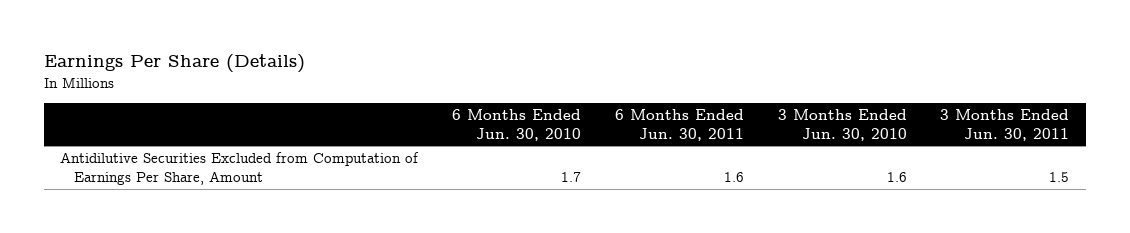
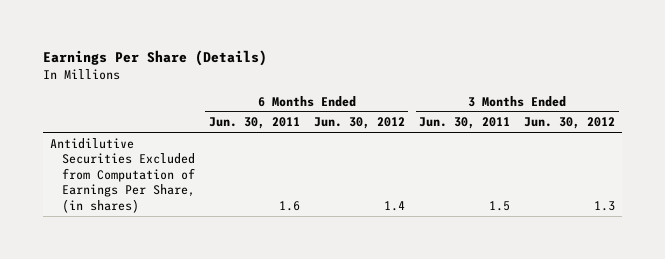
[452,109,582,141] 6 Months Ended Jun. 30, 2010 -> none
[777,109,907,141] 3 Months Ended Jun. 30, 2010 -> none
none -> [313,117,405,130] Jun. 30, 2012
none -> [524,117,616,130] Jun. 30, 2012
[60,152,420,185] Antidilutive Securities Excluded from Computation of Earnings Per Share, Amount -> [49,137,195,214] Antidilutive Securities Excluded from Computation of Earnings Per Share, (in shares)

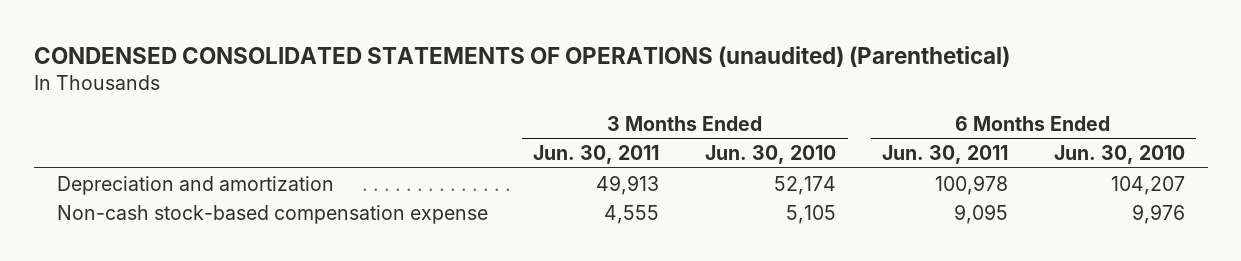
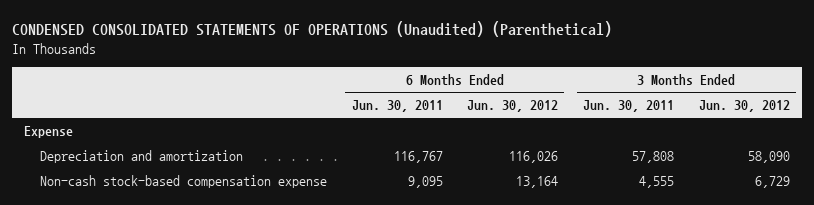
[33,45,1010,67] CONDENSED CONSOLIDATED STATEMENTS OF OPERATIONS (unaudited) (Parenthetical) -> [12,20,613,37] CONDENSED CONSOLIDATED STATEMENTS OF OPERATIONS (Unaudited) (Parenthetical)
[705,145,837,165] Jun. 30, 2010 -> none
[1053,145,1185,165] Jun. 30, 2010 -> none
none -> [467,100,559,113] Jun. 30, 2012
none -> [698,100,790,113] Jun. 30, 2012
none -> [24,126,74,139] Expense
[596,174,660,195] 49,913 -> [631,151,674,164] 57,808
[935,174,1009,195] 100,978 -> [393,151,443,164] 116,767

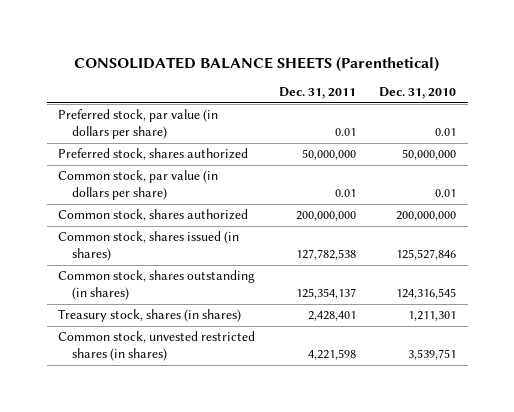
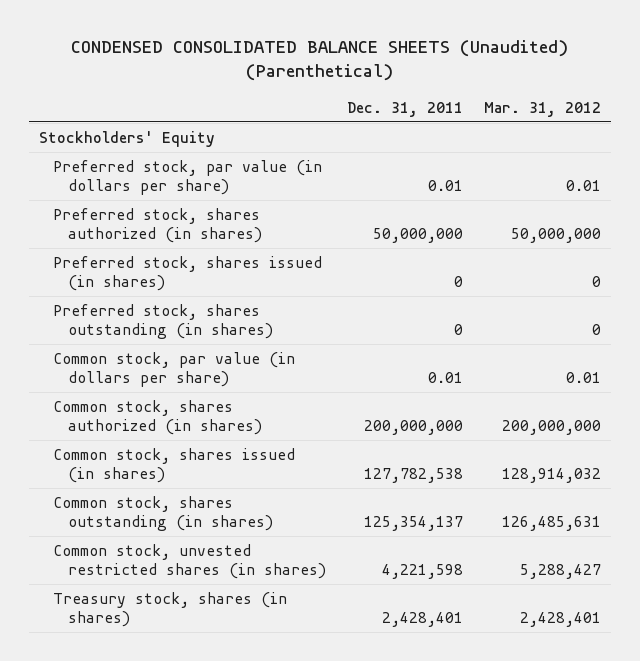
[74,56,440,72] CONSOLIDATED BALANCE SHEETS (Parenthetical) -> [70,39,568,82] CONDENSED CONSOLIDATED BALANCE SHEETS (Unaudited) (Parenthetical)
[378,87,456,100] Dec. 31, 2010 -> none
none -> [483,101,601,117] Mar. 31, 2012
none -> [39,130,216,147] Stockholders' Equity
[58,148,249,161] Preferred stock, shares authorized -> [53,207,262,244] Preferred stock, shares authorized (in shares)
none -> [53,255,323,292] Preferred stock, shares issued (in shares)
none -> [53,303,273,340] Preferred stock, shares outstanding (in shares)
[58,209,249,222] Common stock, shares authorized -> [53,399,262,436] Common stock, shares authorized (in shares)
[58,309,242,323] Treasury stock, shares (in shares) -> [53,591,288,628] Treasury stock, shares (in shares)

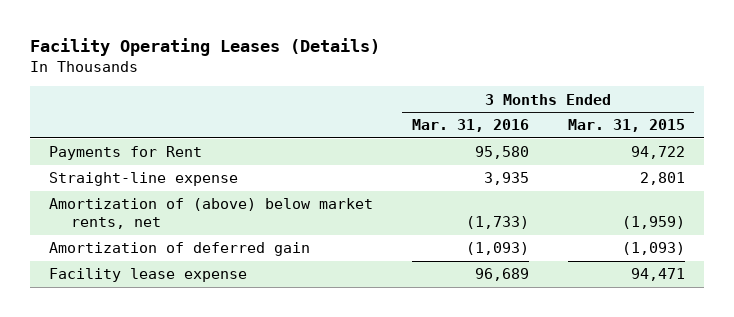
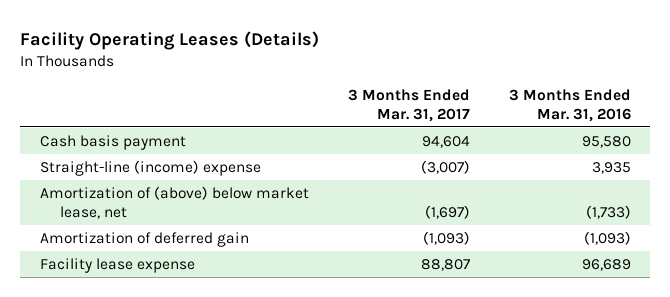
[567,119,685,133] Mar. 31, 2015 -> none
none -> [347,88,470,122] 3 Months Ended Mar. 31, 2017
[49,146,203,161] Payments for Rent -> [39,135,186,151] Cash basis payment
[49,172,239,187] Straight-line expense -> [39,160,261,177] Straight-line (income) expense
[49,198,374,229] Amortization of (above) below market rents, net -> [39,186,309,219] Amortization of (above) below market lease, net

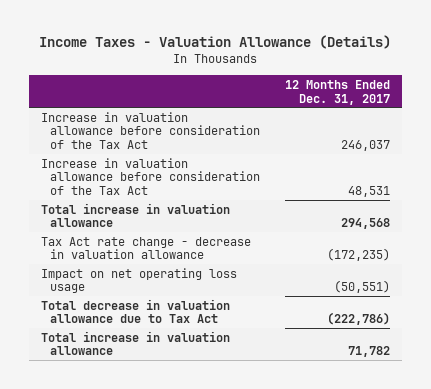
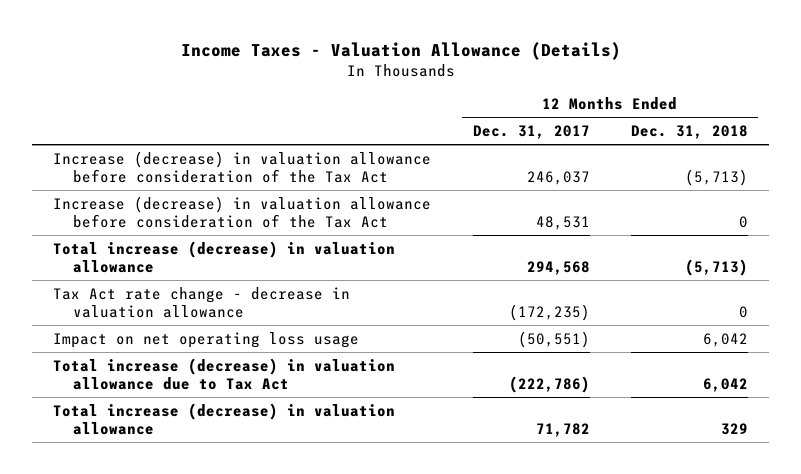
none -> [630,124,748,139] Dec. 31, 2018
[40,111,261,150] Increase in valuation allowance before consideration of the Tax Act -> [53,150,432,184] Increase (decrease) in valuation allowance before consideration of the Tax Act
[40,157,261,196] Increase in valuation allowance before consideration of the Tax Act -> [53,195,432,229] Increase (decrease) in valuation allowance before consideration of the Tax Act
[40,202,230,228] Total increase in valuation allowance -> [53,240,396,274] Total increase (decrease) in valuation allowance
[40,298,230,324] Total decrease in valuation allowance due to Tax Act -> [53,357,396,391] Total increase (decrease) in valuation allowance due to Tax Act
[40,330,230,356] Total increase in valuation allowance -> [53,402,396,436] Total increase (decrease) in valuation allowance

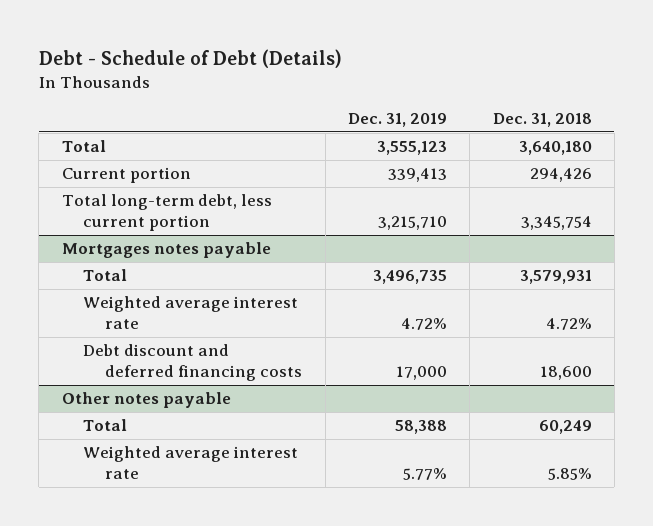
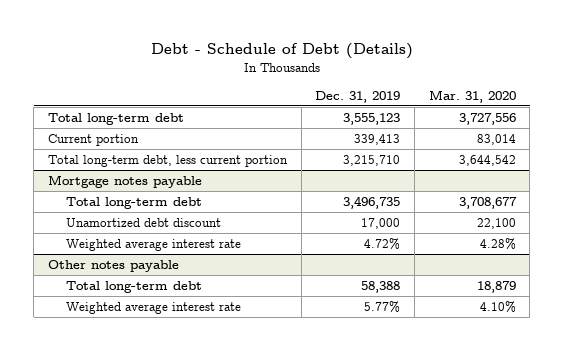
[492,112,592,127] Dec. 31, 2018 -> none
none -> [428,89,516,103] Mar. 31, 2020
[61,140,106,153] Total -> [47,112,184,125] Total long-term debt
[61,242,271,259] Mortgages notes payable -> [47,174,202,188] Mortgage notes payable
[83,269,128,282] Total -> [66,196,203,209] Total long-term debt
none -> [66,217,222,227] Unamortized debt discount
[83,344,303,382] Debt discount and deferred financing costs -> none
[83,419,128,432] Total -> [66,280,203,293] Total long-term debt

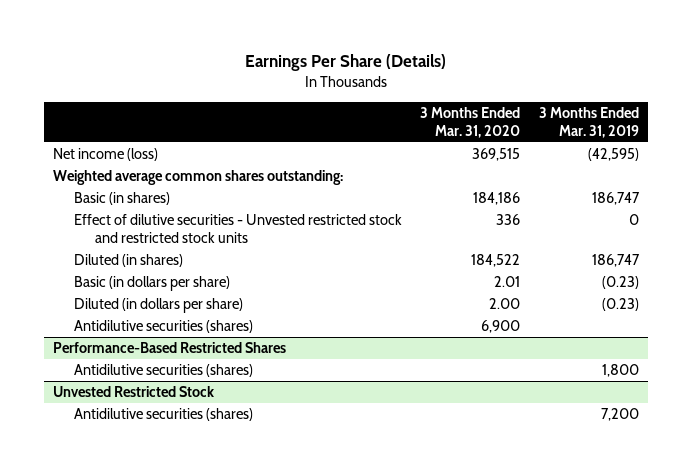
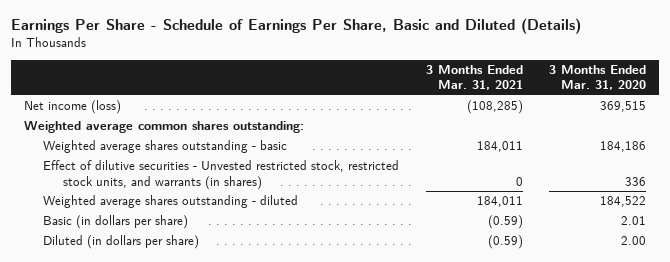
[244,53,446,71] Earnings Per Share (Details) -> [10,18,581,35] Earnings Per Share - Schedule of Earnings Per Share, Basic and Diluted (Details)
[538,106,639,138] 3 Months Ended Mar. 31, 2019 -> none
none -> [425,65,523,91] 3 Months Ended Mar. 31, 2021
[74,192,171,206] Basic (in shares) -> [43,140,288,154] Weighted average shares outstanding - basic
[74,214,403,244] Effect of dilutive securities - Unvested restricted stock and restricted stock units -> [43,160,400,190] Effect of dilutive securities - Unvested restricted stock, restricted stock units, and warrants (in shares)
[74,254,184,268] Diluted (in shares) -> [43,195,299,209] Weighted average shares outstanding - diluted
[74,320,254,334] Antidilutive securities (shares) -> none
[53,342,287,354] Performance-Based Restricted Shares -> none
[74,364,254,378] Antidilutive securities (shares) -> none
[53,386,215,398] Unvested Restricted Stock -> none
[74,408,254,422] Antidilutive securities (shares) -> none

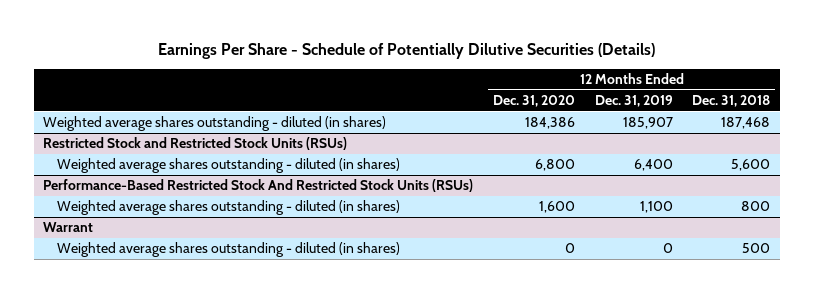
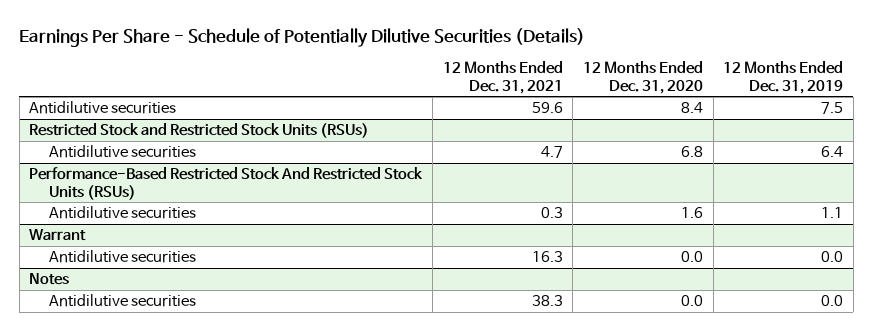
[692,95,771,108] Dec. 31, 2018 -> none
none -> [442,61,563,94] 12 Months Ended Dec. 31, 2021
[43,116,387,132] Weighted average shares outstanding - diluted (in shares) -> none
none -> [29,101,177,115] Antidilutive securities
[57,158,401,174] Weighted average shares outstanding - diluted (in shares) -> none
none -> [48,145,196,159] Antidilutive securities
[57,200,401,216] Weighted average shares outstanding - diluted (in shares) -> none
none -> [48,206,196,220] Antidilutive securities
[57,242,401,258] Weighted average shares outstanding - diluted (in shares) -> none
none -> [48,250,196,264] Antidilutive securities
none -> [29,273,70,286] Notes
none -> [48,294,196,308] Antidilutive securities

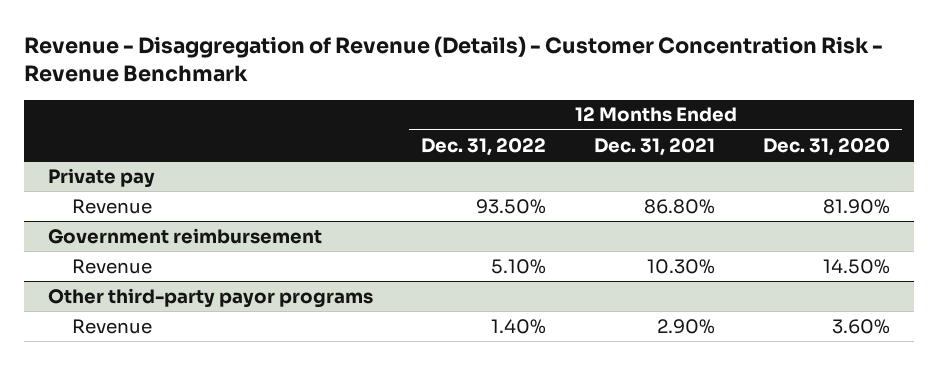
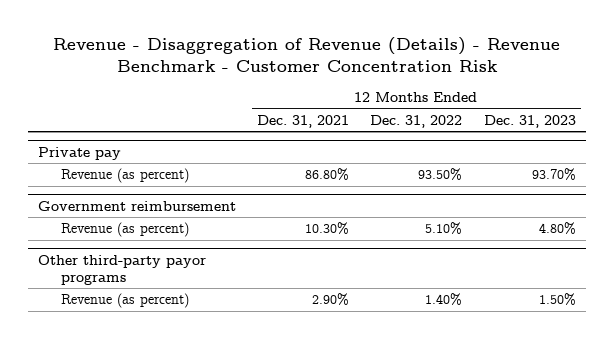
[24,35,884,83] Revenue - Disaggregation of Revenue (Details) - Customer Concentration Risk - Revenue Benchmark -> [52,36,560,73] Revenue - Disaggregation of Revenue (Details) - Revenue Benchmark - Customer Concentration Risk
[763,137,891,156] Dec. 31, 2020 -> none
none -> [483,114,576,128] Dec. 31, 2023
[72,198,153,214] Revenue -> [60,168,189,184] Revenue (as percent)
[72,258,153,274] Revenue -> [60,222,189,238] Revenue (as percent)
[72,318,153,334] Revenue -> [60,293,189,309] Revenue (as percent)

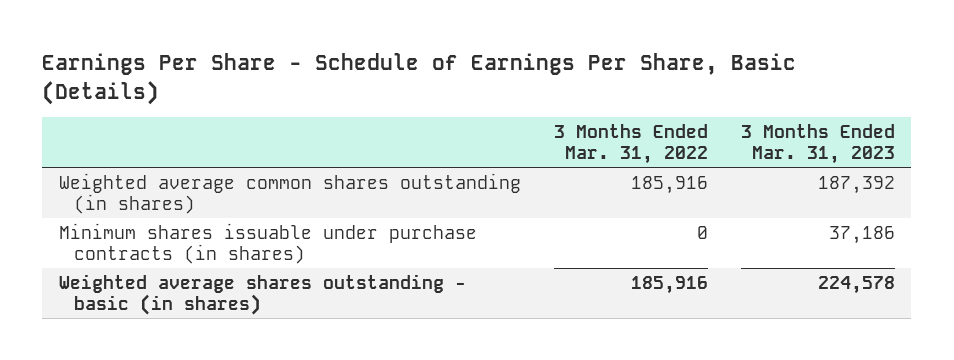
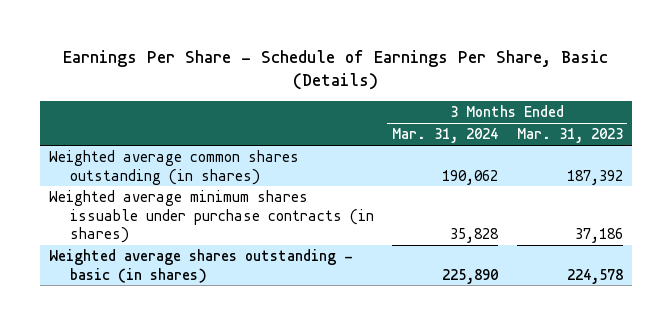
[553,123,708,165] 3 Months Ended Mar. 31, 2022 -> none
none -> [392,128,499,144] Mar. 31, 2024
[58,222,477,265] Minimum shares issuable under purchase contracts (in shares) -> [49,190,374,243] Weighted average minimum shares issuable under purchase contracts (in shares)

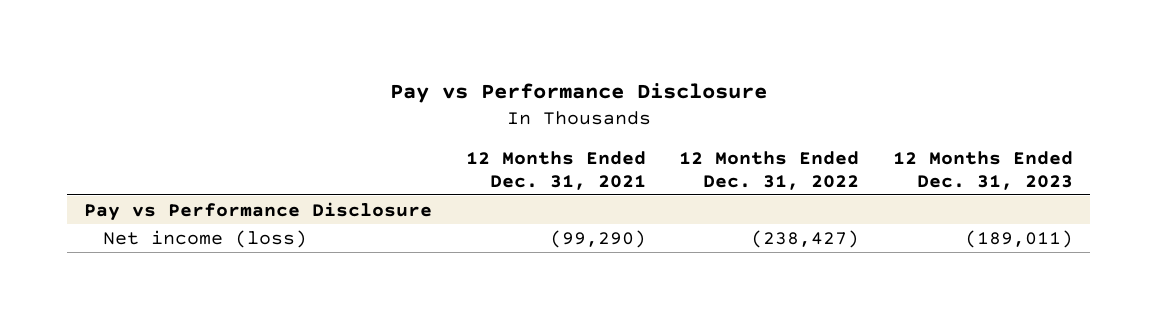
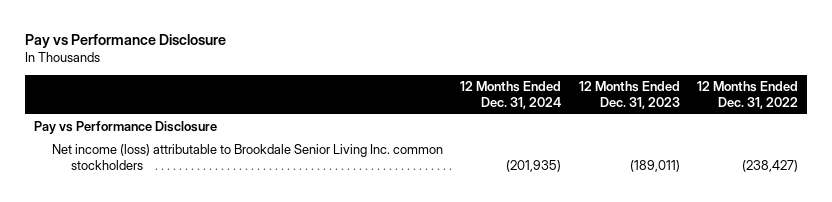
[465,150,646,190] 12 Months Ended Dec. 31, 2021 -> none
none -> [460,80,562,109] 12 Months Ended Dec. 31, 2024
[102,229,307,248] Net income (loss) -> [52,144,444,171] Net income (loss) attributable to Brookdale Senior Living Inc. common stockholders

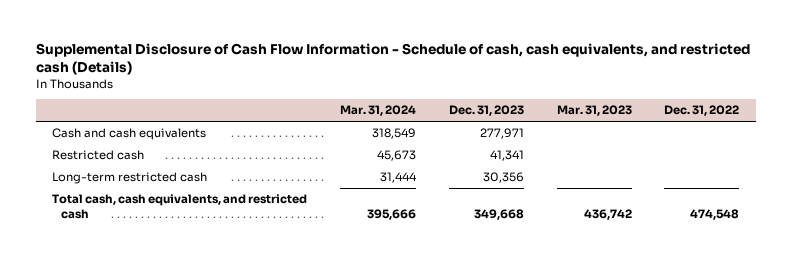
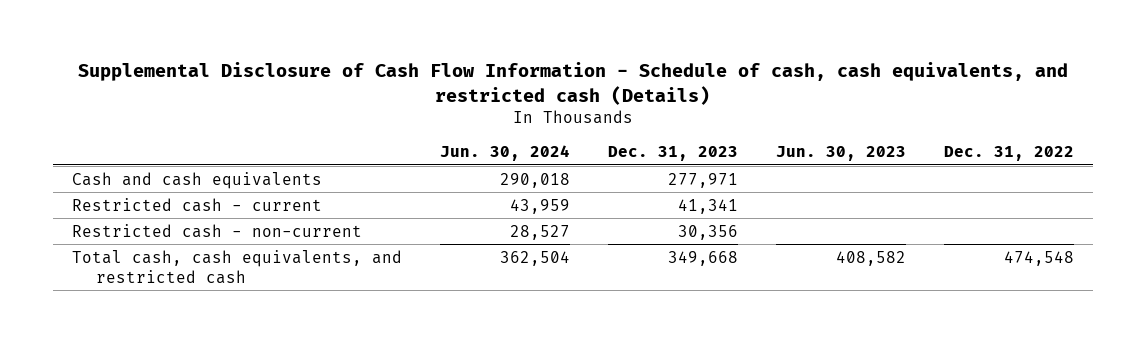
[340,105,417,117] Mar. 31, 2024 -> none
[556,105,632,117] Mar. 31, 2023 -> none
none -> [440,145,571,162] Jun. 30, 2024
none -> [776,146,907,162] Jun. 30, 2023
[52,150,145,161] Restricted cash -> [71,197,322,212] Restricted cash - current
[52,172,208,185] Long-term restricted cash -> [71,223,362,238] Restricted cash - non-current

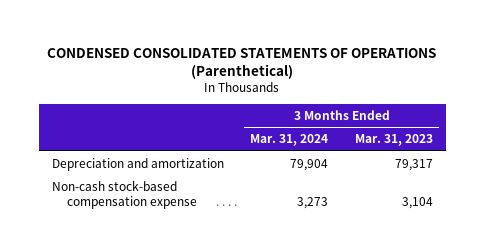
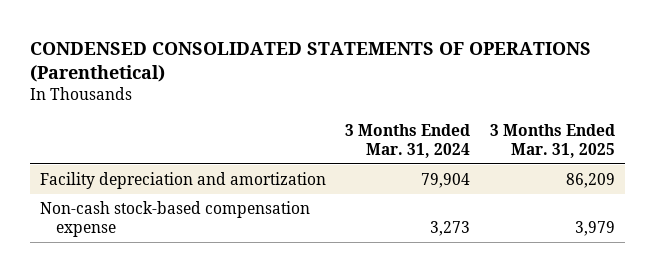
[354,134,433,147] Mar. 31, 2023 -> none
none -> [489,124,615,158] 3 Months Ended Mar. 31, 2025
[52,158,225,172] Depreciation and amortization -> [40,172,327,190] Facility depreciation and amortization

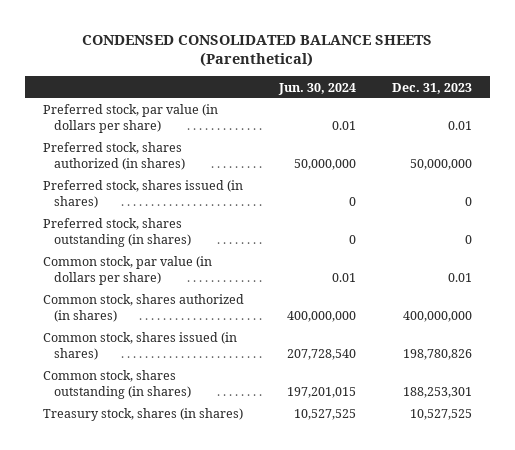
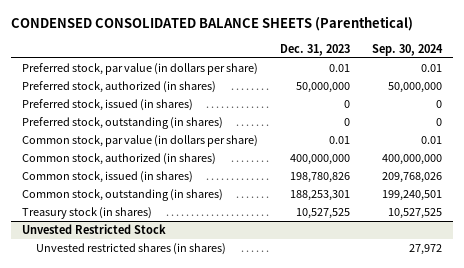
[278,82,357,95] Jun. 30, 2024 -> none
none -> [371,43,443,56] Sep. 30, 2024
[42,142,185,171] Preferred stock, shares authorized (in shares) -> [21,81,216,94] Preferred stock, authorized (in shares)
[42,180,243,209] Preferred stock, shares issued (in shares) -> [21,99,193,112] Preferred stock, issued (in shares)
[42,218,191,248] Preferred stock, shares outstanding (in shares) -> [21,117,223,130] Preferred stock, outstanding (in shares)
[42,294,244,323] Common stock, shares authorized (in shares) -> [21,153,216,166] Common stock, authorized (in shares)
[42,332,237,361] Common stock, shares issued (in shares) -> [21,171,193,184] Common stock, issued (in shares)
[42,370,191,400] Common stock, shares outstanding (in shares) -> [21,189,223,202] Common stock, outstanding (in shares)
[42,408,243,422] Treasury stock, shares (in shares) -> [21,207,152,220] Treasury stock (in shares)
none -> [21,224,166,235] Unvested Restricted Stock
none -> [36,243,227,256] Unvested restricted shares (in shares)

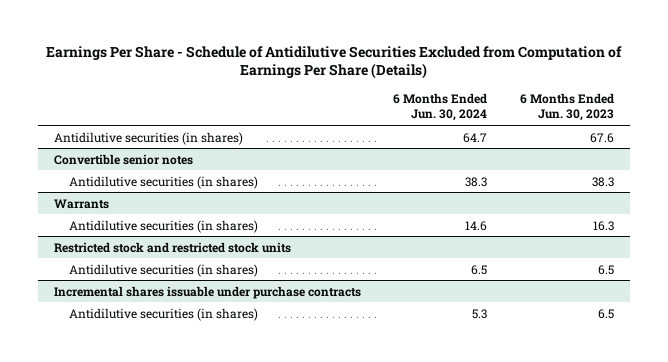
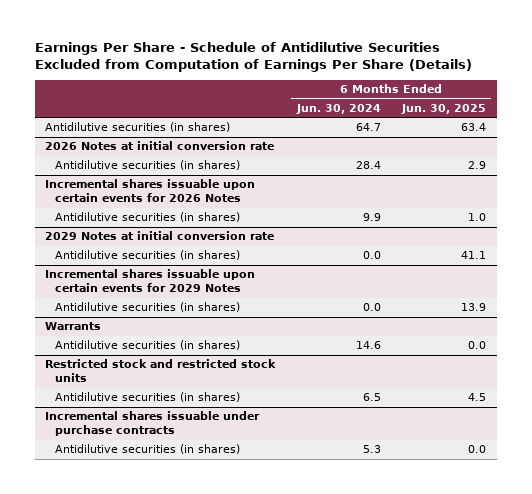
[519,93,614,122] 6 Months Ended Jun. 30, 2023 -> none
none -> [401,103,487,114] Jun. 30, 2025
[53,153,193,165] Convertible senior notes -> [45,141,275,151] 2026 Notes at initial conversion rate
[465,176,488,187] 38.3 -> [355,161,381,170] 28.4
none -> [45,179,256,203] Incremental shares issuable upon certain events for 2026 Notes
none -> [55,212,241,223] Antidilutive securities (in shares)
none -> [45,231,275,241] 2029 Notes at initial conversion rate
none -> [55,250,241,261] Antidilutive securities (in shares)
none -> [45,269,256,293] Incremental shares issuable upon certain events for 2029 Notes
none -> [55,302,241,313] Antidilutive securities (in shares)

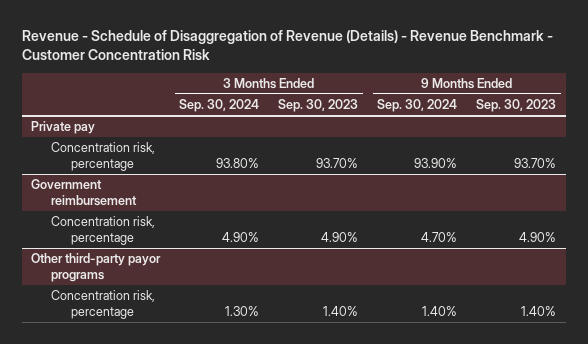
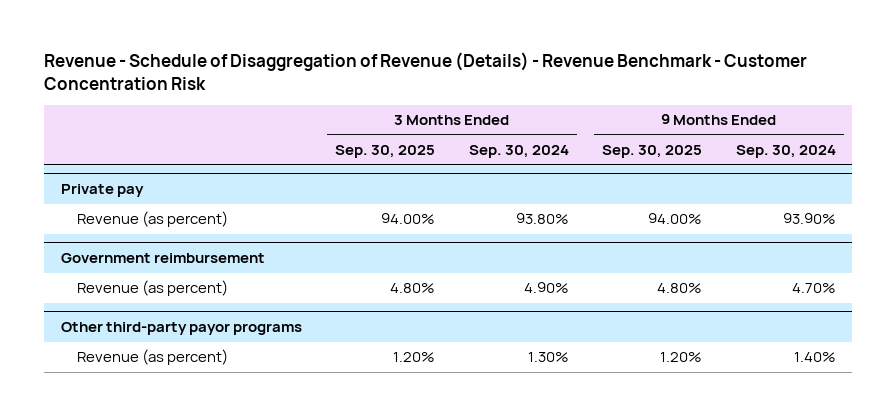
[278,99,359,113] Sep. 30, 2023 -> none
[476,99,557,113] Sep. 30, 2023 -> none
none -> [335,144,436,158] Sep. 30, 2025
none -> [602,144,703,158] Sep. 30, 2025
[51,142,156,171] Concentration risk, percentage -> [76,211,228,228] Revenue (as percent)
[51,216,156,245] Concentration risk, percentage -> [76,280,228,297] Revenue (as percent)
[51,290,156,319] Concentration risk, percentage -> [76,349,228,366] Revenue (as percent)

